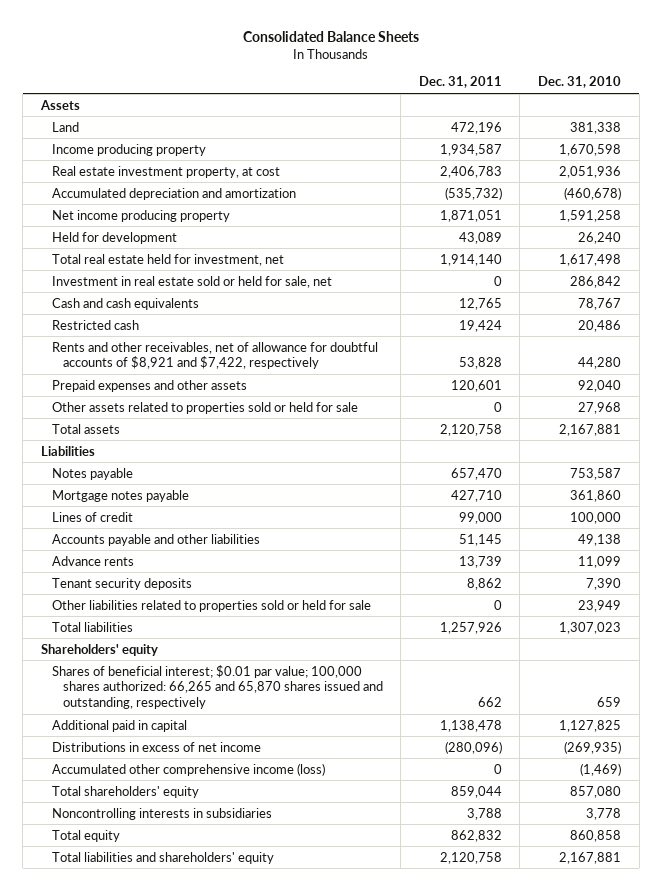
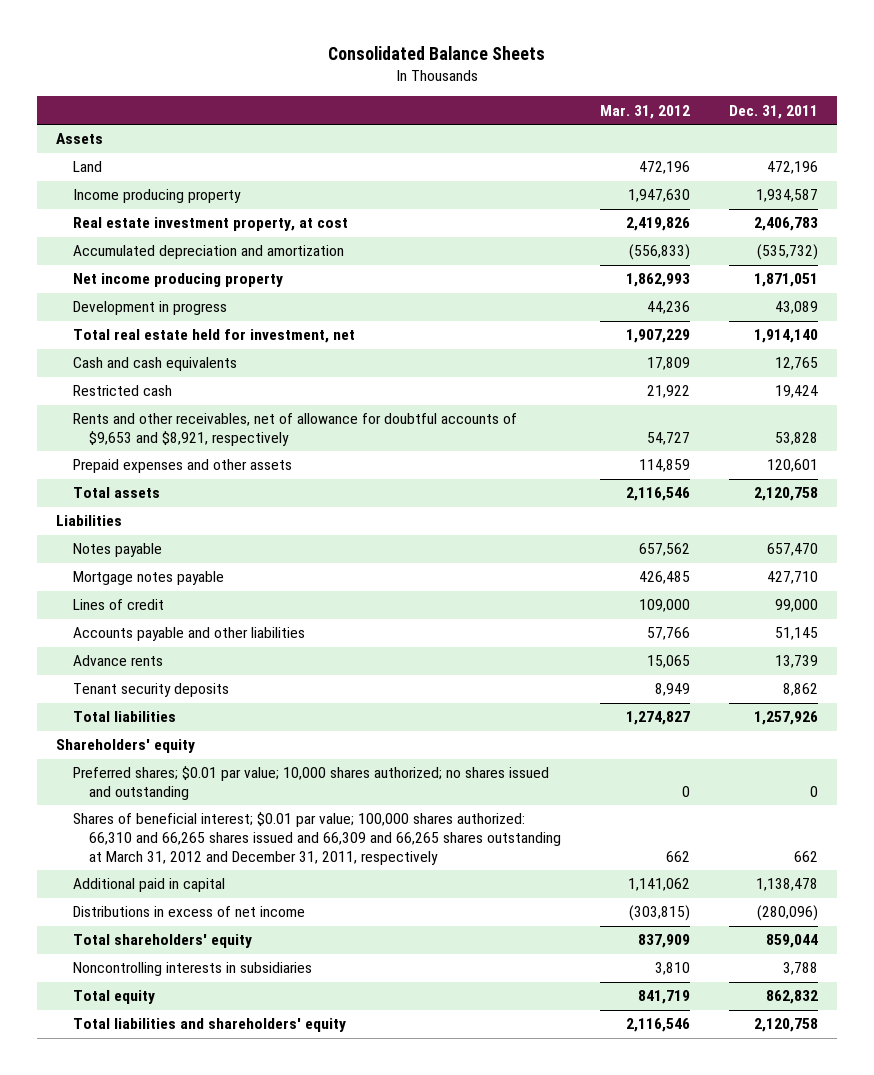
[538,76,622,89] Dec. 31, 2010 -> none
none -> [599,104,690,119] Mar. 31, 2012
[51,231,177,244] Held for development -> [72,301,227,316] Development in progress
[51,275,332,288] Investment in real estate sold or held for sale, net -> none
[51,341,378,370] Rents and other receivables, net of allowance for doubtful accounts of $8,921 and $7,422, respectively -> [72,413,517,446] Rents and other receivables, net of allowance for doubtful accounts of $9,653 and $8,921, respectively
[51,401,358,414] Other assets related to properties sold or held for sale -> none
[51,599,371,612] Other liabilities related to properties sold or held for sale -> none
none -> [72,766,549,800] Preferred shares; $0.01 par value; 10,000 shares authorized; no shares issued and outstanding
[51,664,383,710] Shares of beneficial interest; $0.01 par value; 100,000 shares authorized: 66,265 and 65,870 shares issued and outstanding, respectively -> [72,812,562,865] Shares of beneficial interest; $0.01 par value; 100,000 shares authorized: 66,310 and 66,265 shares issued and 66,309 and 66,265 shares outstanding at March 31, 2012 and December 31, 2011, respectively
[51,762,325,776] Accumulated other comprehensive income (loss) -> none

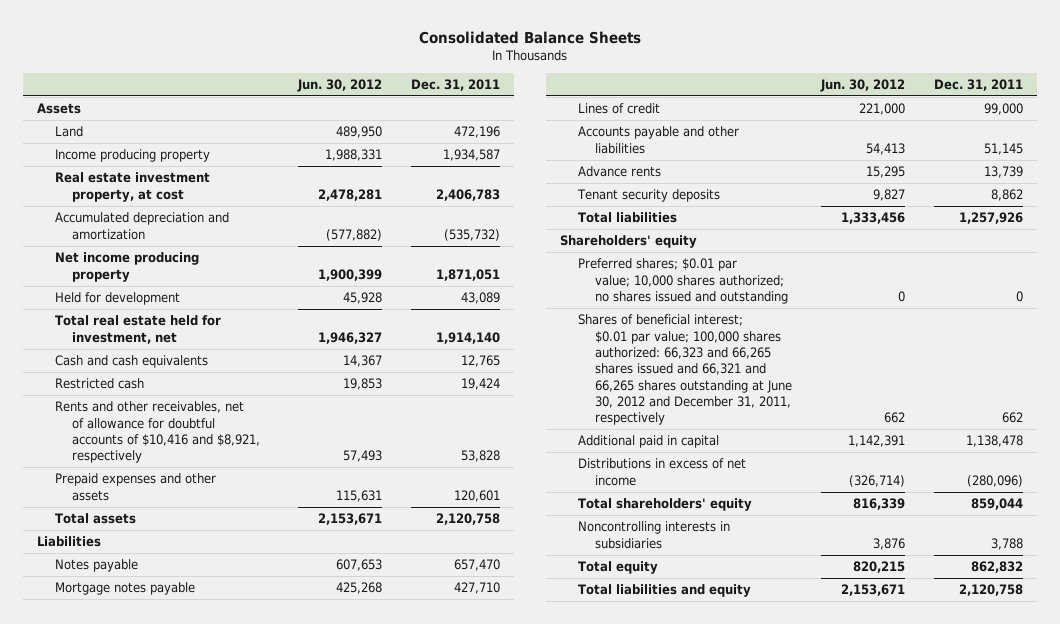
[599,104,690,119] Mar. 31, 2012 -> none
none -> [297,78,383,92] Jun. 30, 2012
[72,301,227,316] Development in progress -> [54,292,180,306] Held for development
[72,413,517,446] Rents and other receivables, net of allowance for doubtful accounts of $9,653 and $8,921, respectively -> [54,401,261,464] Rents and other receivables, net of allowance for doubtful accounts of $10,416 and $8,921, respectively
[72,812,562,865] Shares of beneficial interest; $0.01 par value; 100,000 shares authorized: 66,310 and 66,265 shares issued and 66,309 and 66,265 shares outstanding at March 31, 2012 and December 31, 2011, respectively -> [577,314,793,426] Shares of beneficial interest; $0.01 par value; 100,000 shares authorized: 66,323 and 66,265 shares issued and 66,321 and 66,265 shares outstanding at June 30, 2012 and December 31, 2011, respectively
[72,1018,346,1033] Total liabilities and shareholders' equity -> [577,584,751,598] Total liabilities and equity

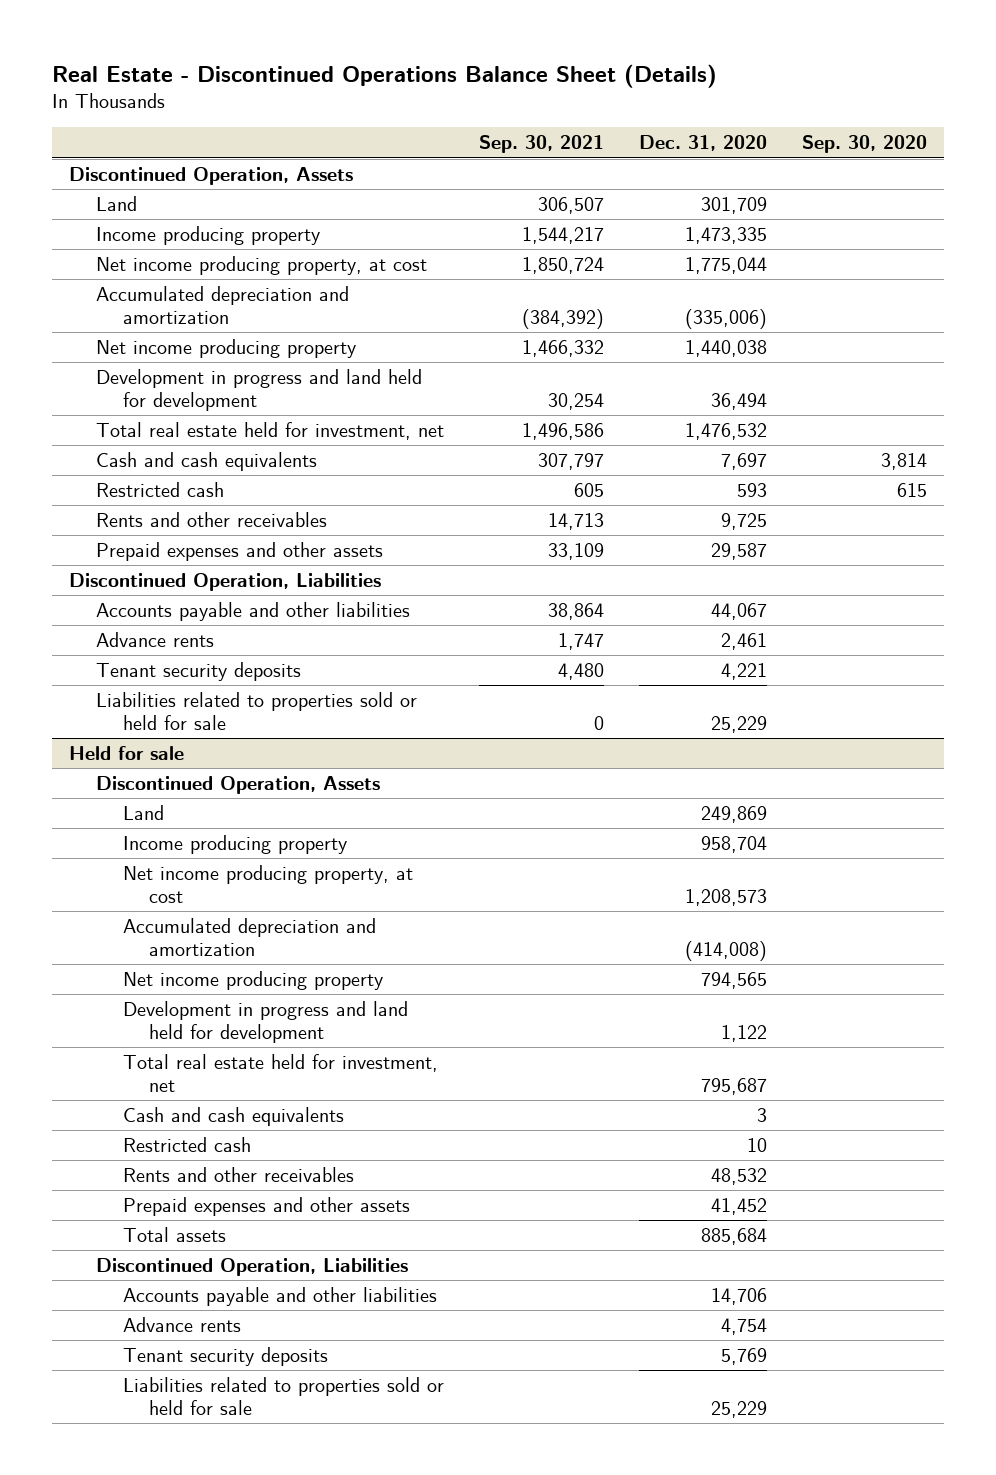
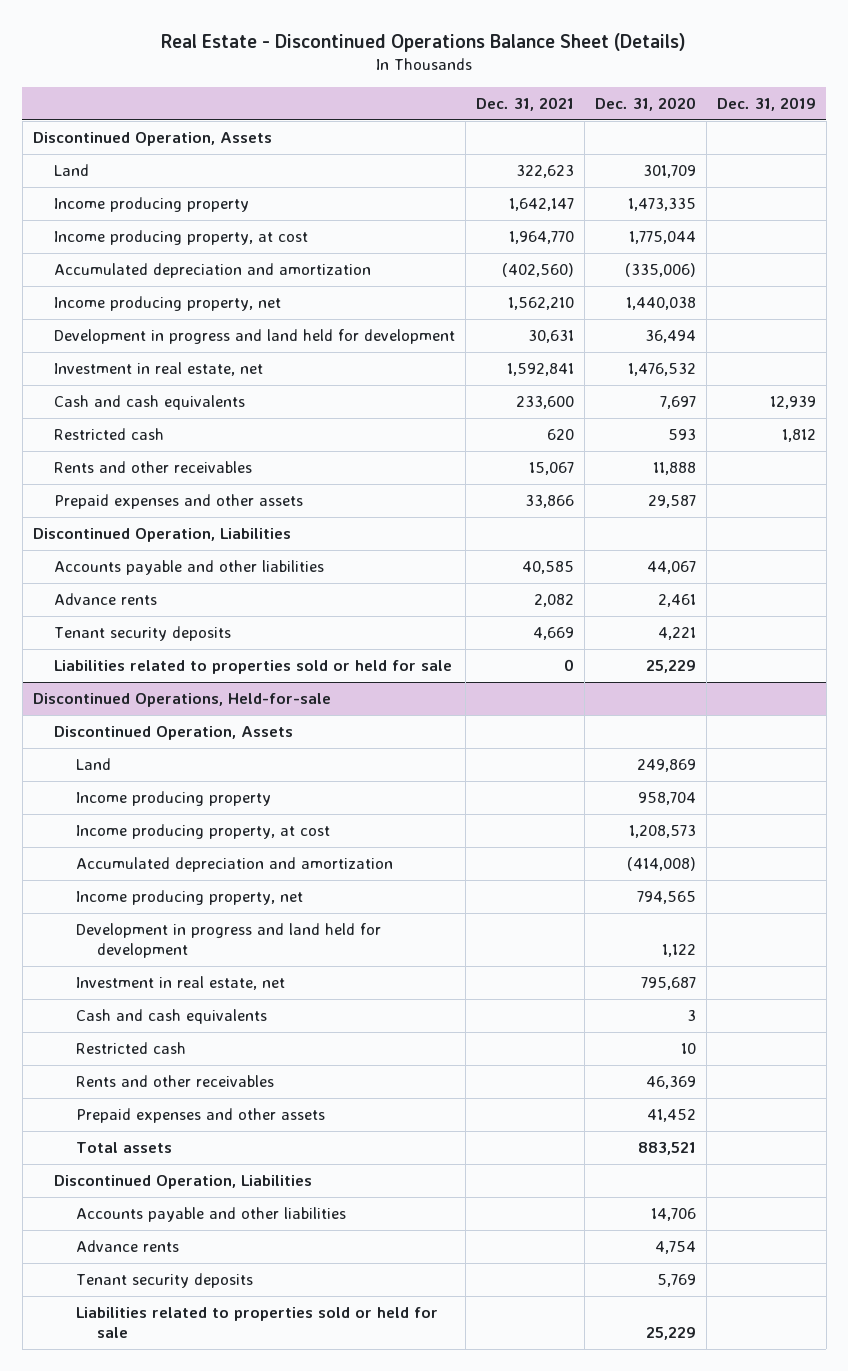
[478,135,604,154] Sep. 30, 2021 -> none
[801,135,927,154] Sep. 30, 2020 -> none
none -> [475,96,574,111] Dec. 31, 2021
none -> [716,96,816,111] Dec. 31, 2019
[95,255,427,275] Net income producing property, at cost -> [54,230,309,246] Income producing property, at cost
[95,338,356,358] Net income producing property -> [54,296,282,312] Income producing property, net
[95,421,444,440] Total real estate held for investment, net -> [54,362,264,377] Investment in real estate, net
[720,512,767,530] 9,725 -> [652,462,696,476] 11,888
[69,745,185,760] Held for sale -> [32,693,331,708] Discontinued Operations, Held-for-sale
[122,864,413,904] Net income producing property, at cost -> [75,824,330,840] Income producing property, at cost
[122,970,383,990] Net income producing property -> [75,890,303,906] Income producing property, net
[122,1053,438,1093] Total real estate held for investment, net -> [75,976,285,991] Investment in real estate, net
[710,1167,767,1185] 48,532 -> [645,1076,696,1090] 46,369
[700,1227,767,1245] 885,684 -> [637,1142,696,1156] 883,521

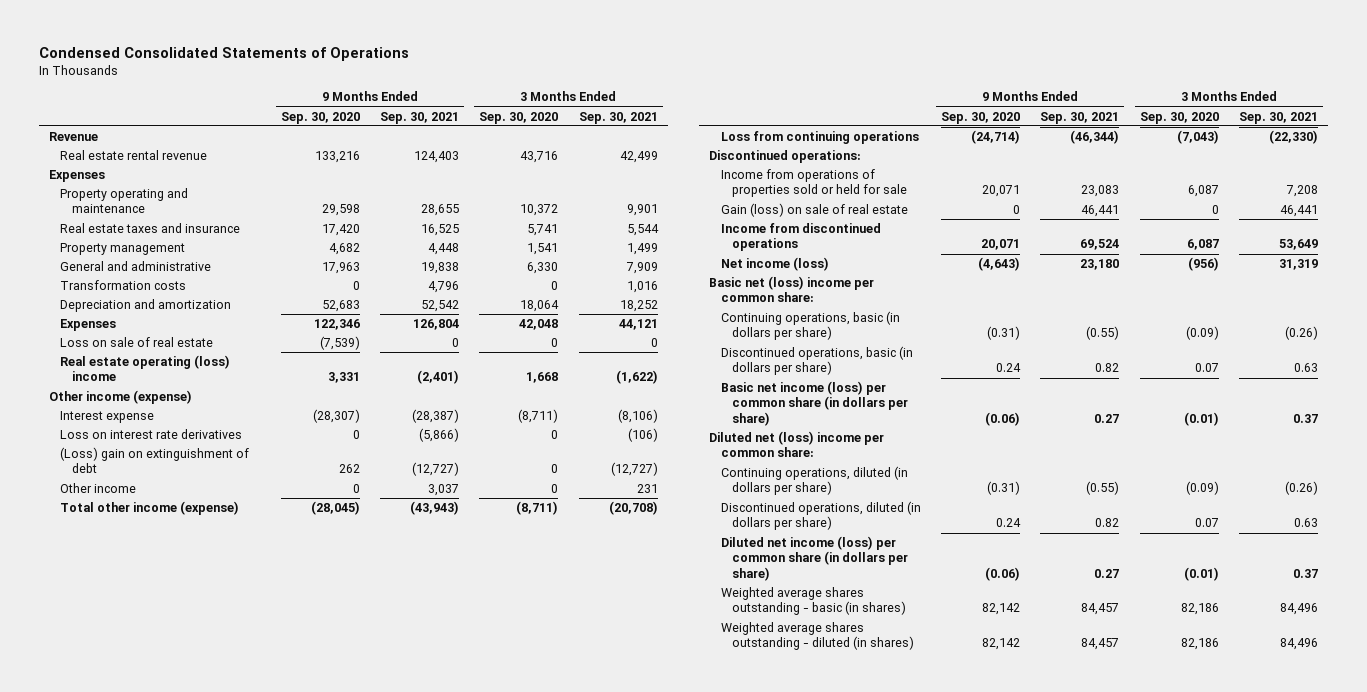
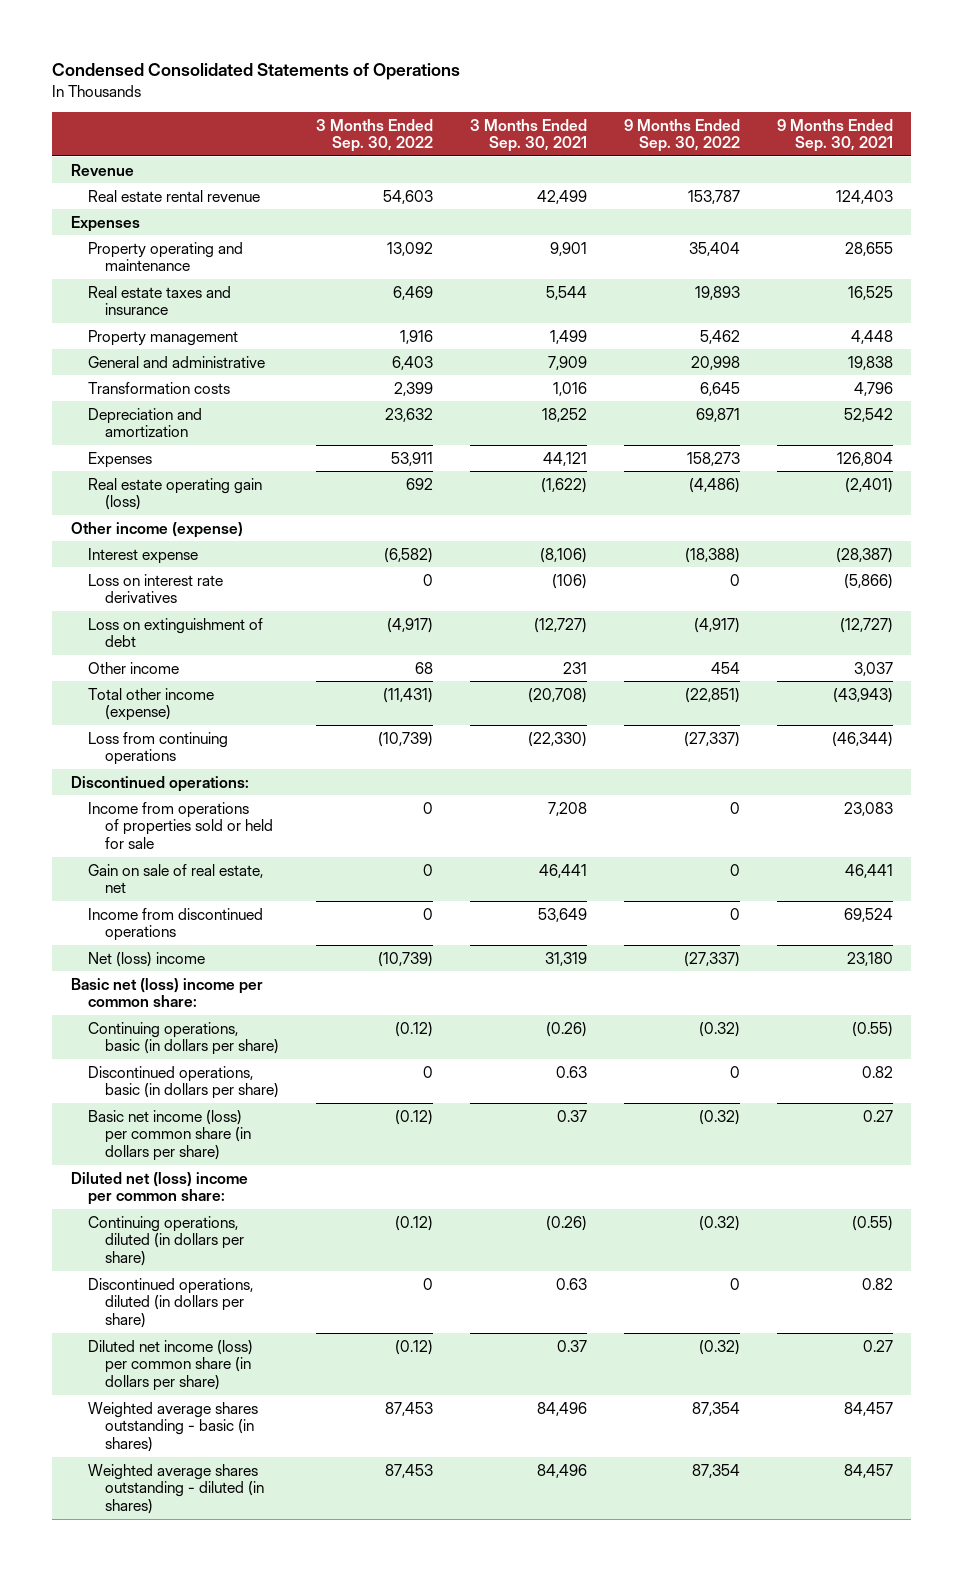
[280,111,360,124] Sep. 30, 2020 -> none
[479,111,559,124] Sep. 30, 2020 -> none
none -> [316,118,434,153] 3 Months Ended Sep. 30, 2022
none -> [623,118,740,153] 9 Months Ended Sep. 30, 2022
[60,337,214,348] Loss on sale of real estate -> none
[60,355,231,382] Real estate operating (loss) income -> [88,477,263,511] Real estate operating gain (loss)
[60,447,250,474] (Loss) gain on extinguishment of debt -> [88,617,264,648] Loss on extinguishment of debt
[720,203,908,218] Gain (loss) on sale of real estate -> [88,863,264,894] Gain on sale of real estate, net
[720,257,829,272] Net income (loss) -> [88,951,206,967] Net (loss) income

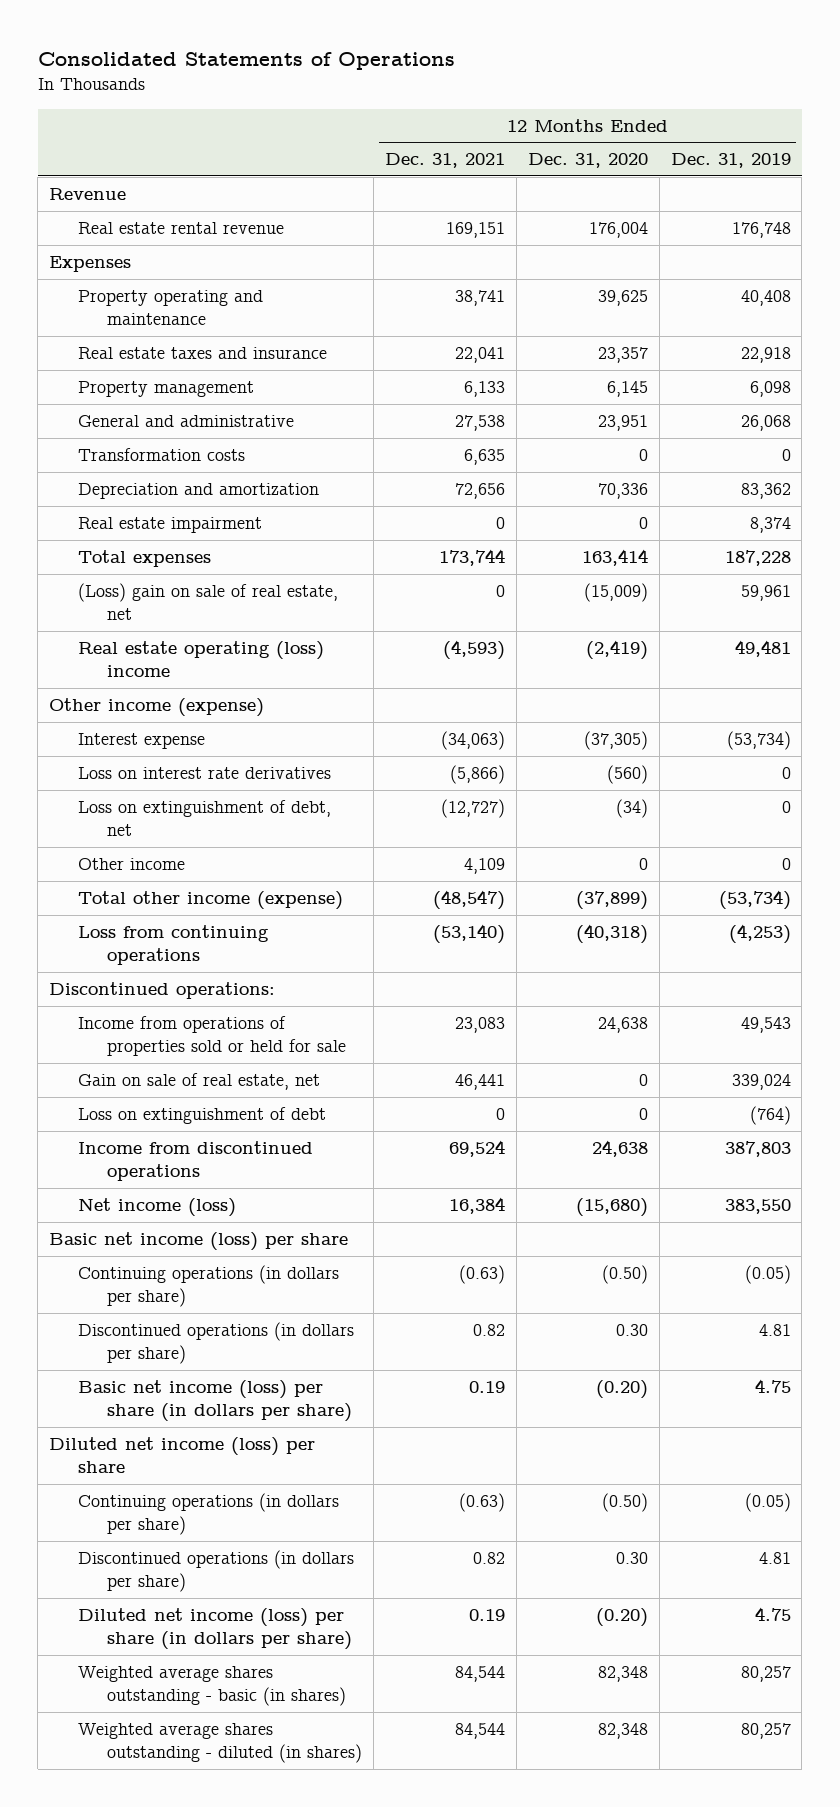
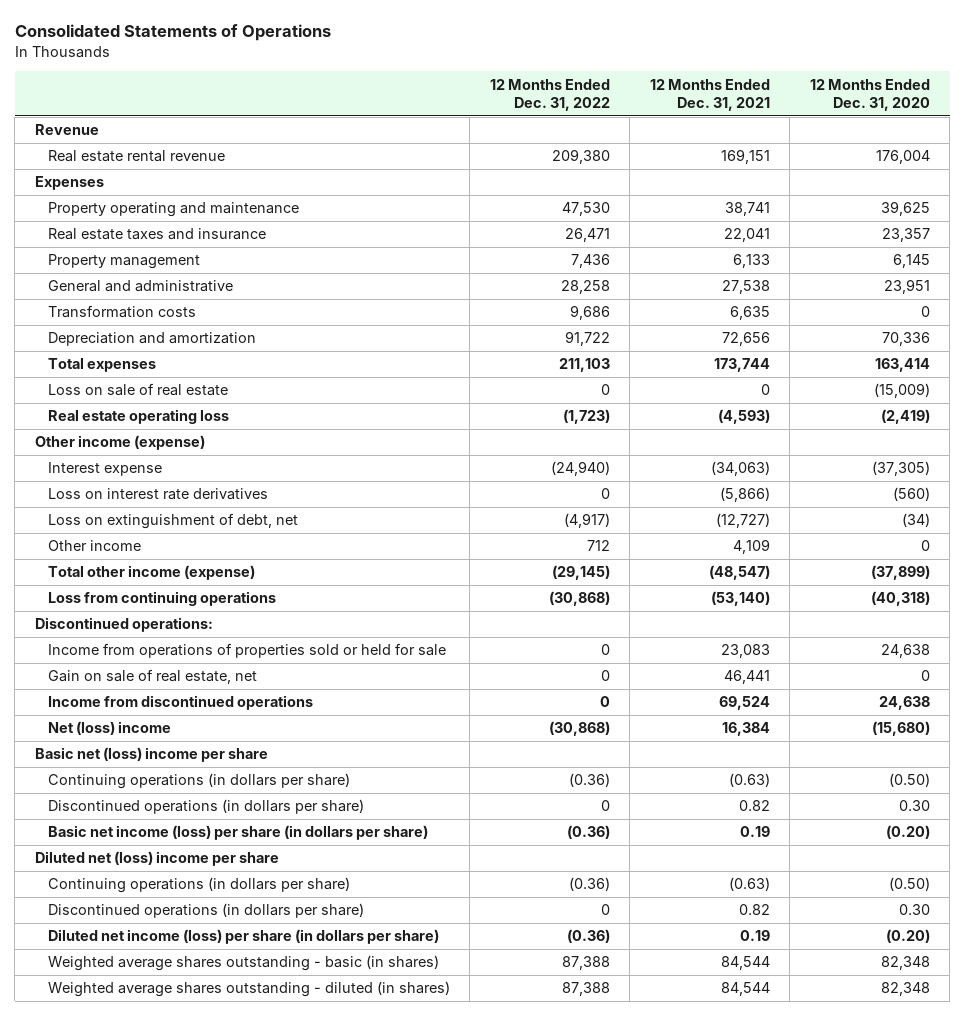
[670,153,791,169] Dec. 31, 2019 -> none
none -> [489,78,610,112] 12 Months Ended Dec. 31, 2022
[77,517,262,534] Real estate impairment -> none
[77,583,338,621] (Loss) gain on sale of real estate, net -> [47,383,228,397] Loss on sale of real estate
[77,641,324,678] Real estate operating (loss) income -> [47,409,229,425] Real estate operating loss
[77,1107,326,1125] Loss on extinguishment of debt -> none
[77,1198,236,1218] Net income (loss) -> [47,721,171,736] Net (loss) income
[49,1232,349,1252] Basic net income (loss) per share -> [34,747,268,763] Basic net (loss) income per share
[49,1437,316,1474] Diluted net income (loss) per share -> [34,851,279,867] Diluted net (loss) income per share

